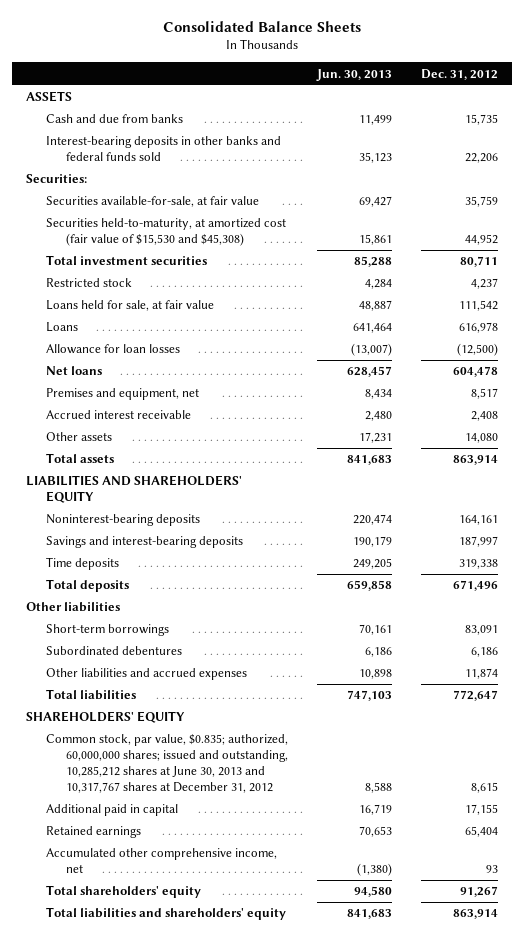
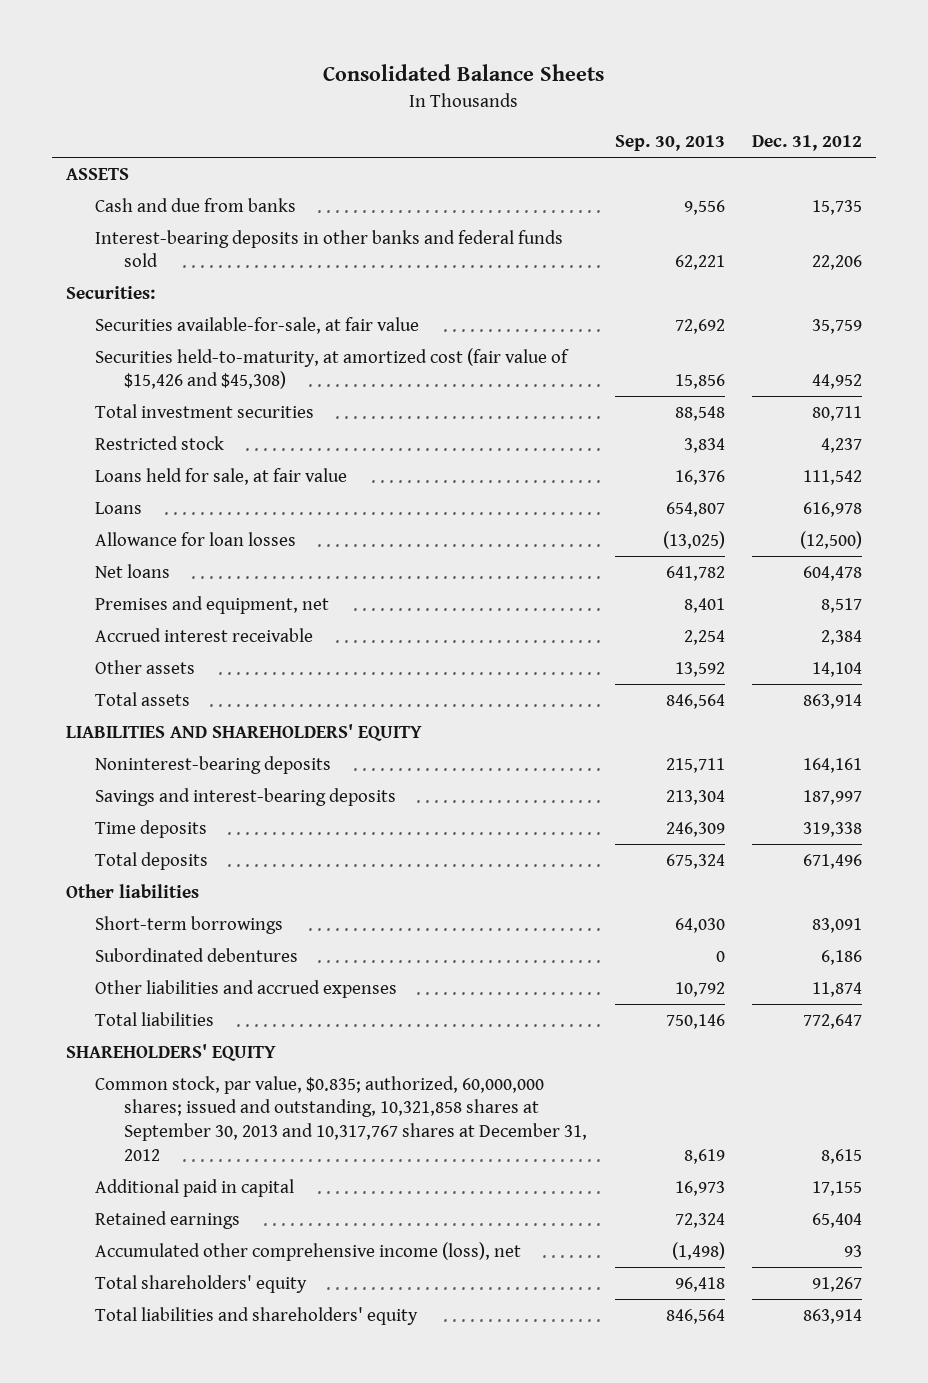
[315,68,392,81] Jun. 30, 2013 -> none
none -> [614,135,725,152] Sep. 30, 2013
[46,218,287,247] Securities held-to-maturity, at amortized cost (fair value of $15,530 and $45,308) -> [95,347,570,390] Securities held-to-maturity, at amortized cost (fair value of $15,426 and $45,308)
[470,411,498,422] 2,408 -> [821,629,863,645] 2,384
[464,433,498,444] 14,080 -> [812,661,863,677] 14,104
[46,734,289,794] Common stock, par value, $0.835; authorized, 60,000,000 shares; issued and outstanding, 10,285,212 shares at June 30, 2013 and 10,317,767 shares at December 31, 2012 -> [95,1075,588,1161] Common stock, par value, $0.835; authorized, 60,000,000 shares; issued and outstanding, 10,321,858 shares at September 30, 2013 and 10,317,767 shares at December 31, 2012
[46,848,278,874] Accumulated other comprehensive income, net -> [95,1241,522,1261] Accumulated other comprehensive income (loss), net

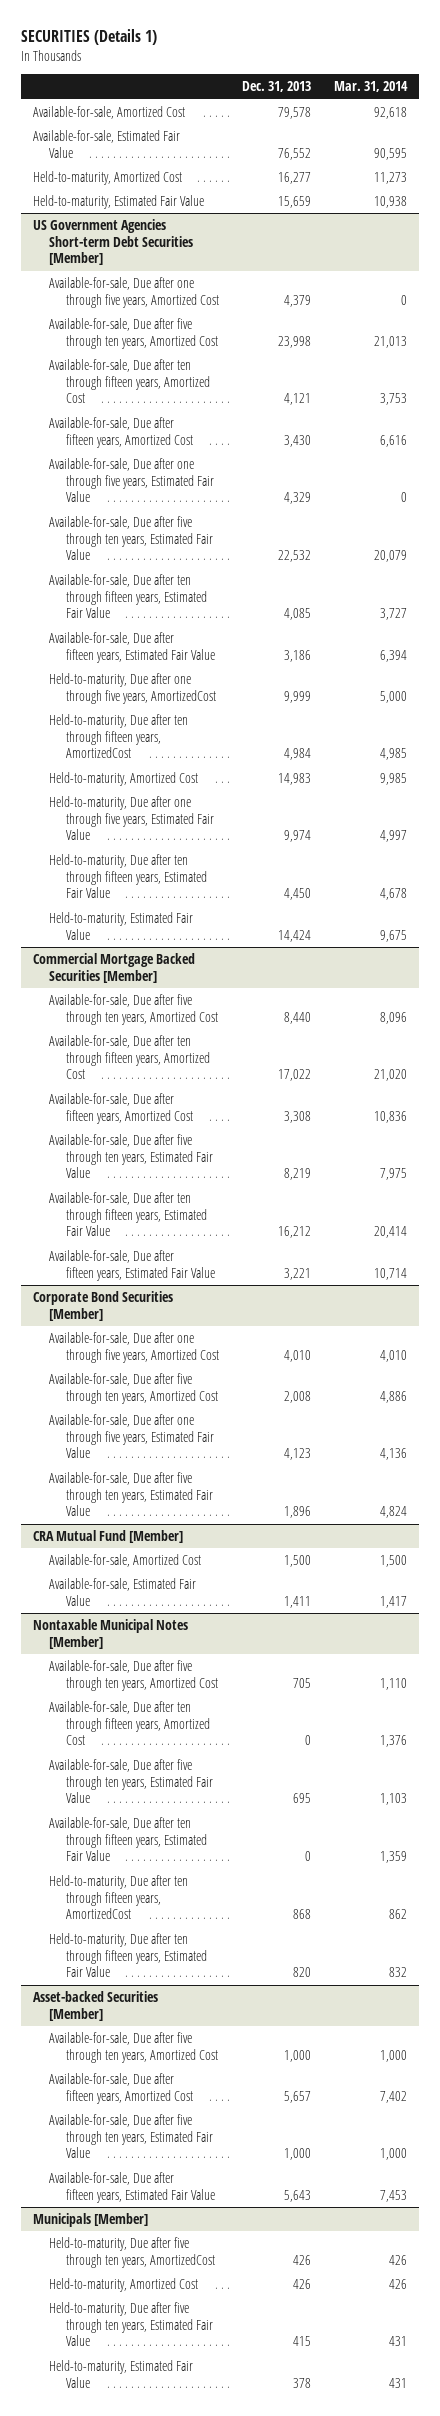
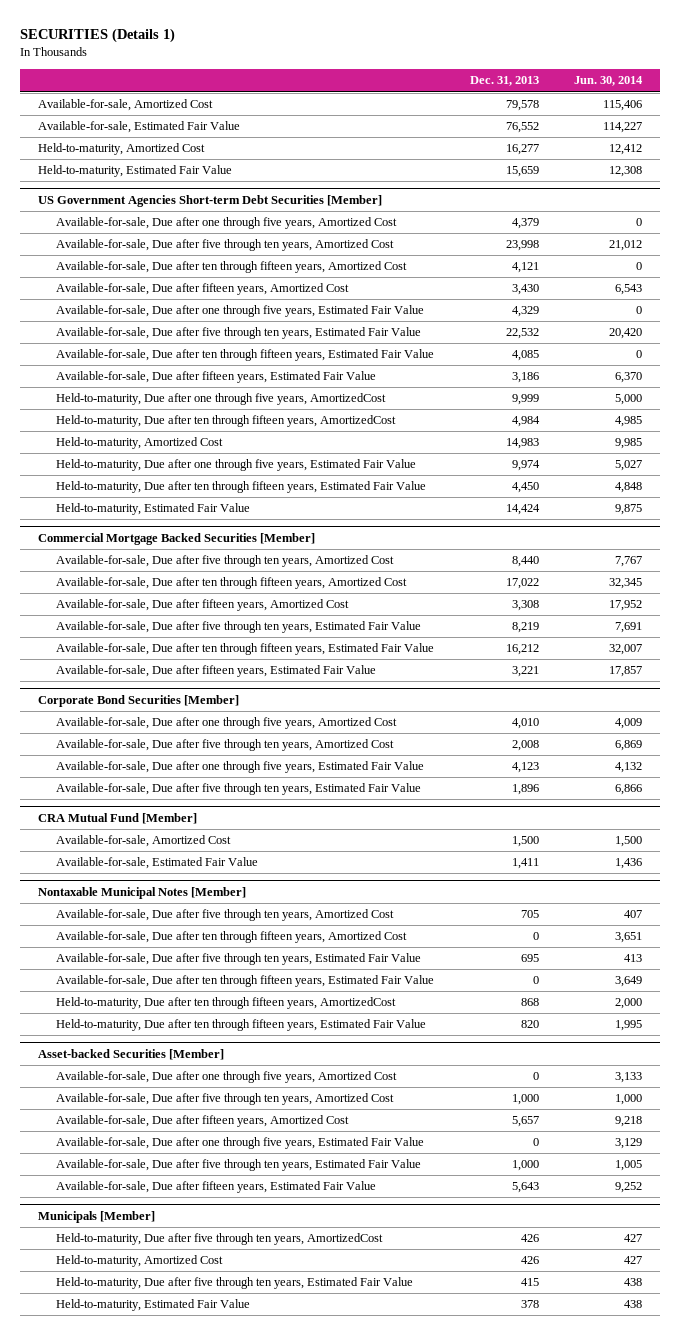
[334,81,409,93] Mar. 31, 2014 -> none
none -> [574,76,644,87] Jun. 30, 2014
none -> [56,1071,398,1084] Available-for-sale, Due after one through five years, Amortized Cost
none -> [56,1137,425,1150] Available-for-sale, Due after one through five years, Estimated Fair Value

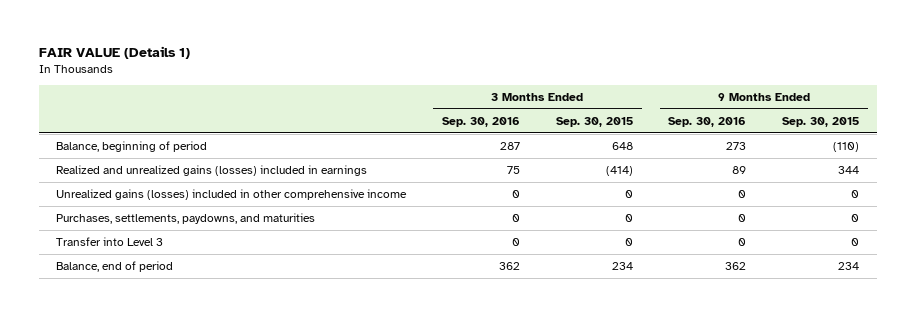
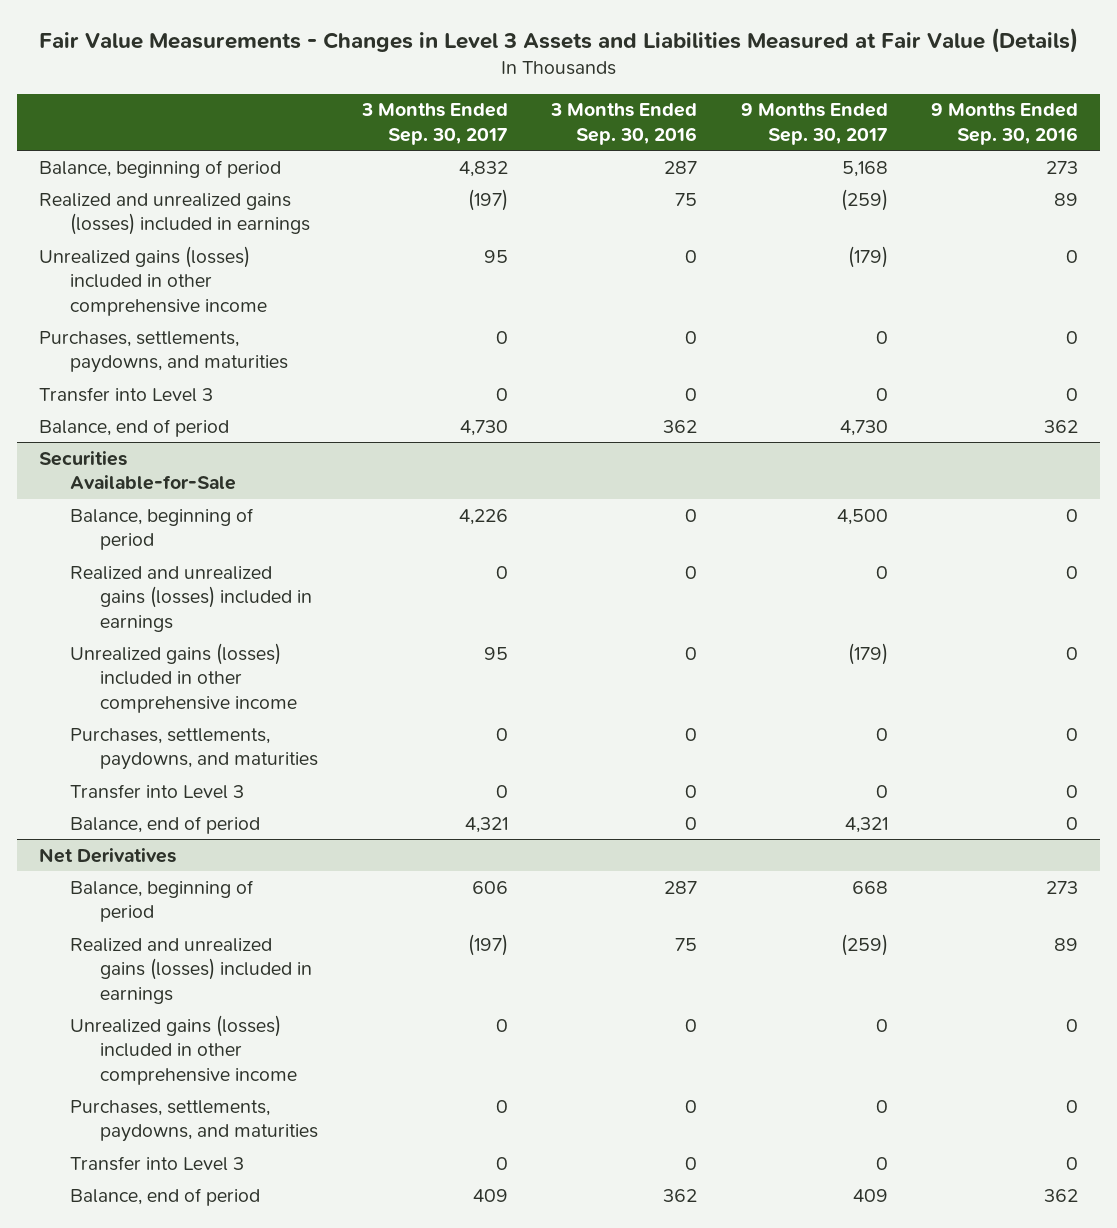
[38,46,190,60] FAIR VALUE (Details 1) -> [38,27,1078,53] Fair Value Measurements - Changes in Level 3 Assets and Liabilities Measured at Fair Value (Details)
[555,116,633,127] Sep. 30, 2015 -> none
[782,116,860,127] Sep. 30, 2015 -> none
none -> [360,103,508,145] 3 Months Ended Sep. 30, 2017
none -> [740,103,888,145] 9 Months Ended Sep. 30, 2017
none -> [39,450,236,491] Securities Available-for-Sale
none -> [69,507,254,551] Balance, beginning of period
none -> [69,565,313,632] Realized and unrealized gains (losses) included in earnings
none -> [69,642,298,713] Unrealized gains (losses) included in other comprehensive income
none -> [69,727,319,771] Purchases, settlements, paydowns, and maturities
none -> [69,783,244,799] Transfer into Level 3
none -> [69,815,260,834] Balance, end of period
none -> [39,847,177,863] Net Derivatives
none -> [69,879,254,923] Balance, beginning of period
none -> [69,937,313,1004] Realized and unrealized gains (losses) included in earnings
none -> [69,1014,298,1085] Unrealized gains (losses) included in other comprehensive income
none -> [69,1099,319,1143] Purchases, settlements, paydowns, and maturities
none -> [69,1155,244,1171] Transfer into Level 3
none -> [69,1187,260,1206] Balance, end of period

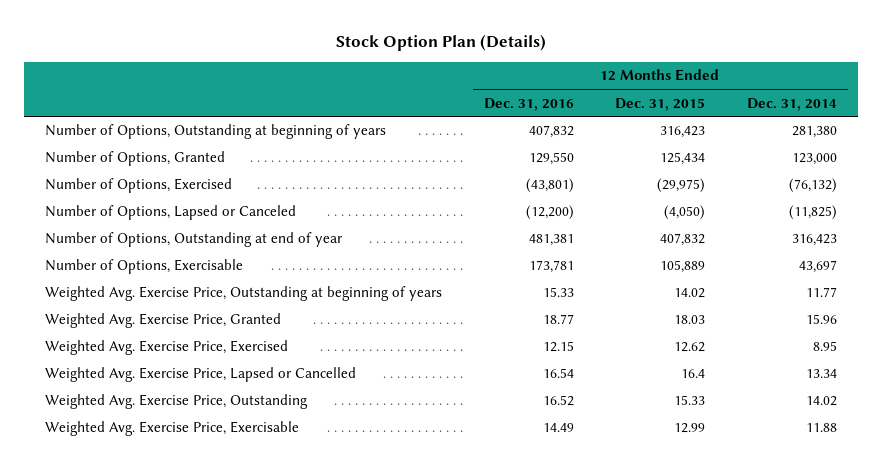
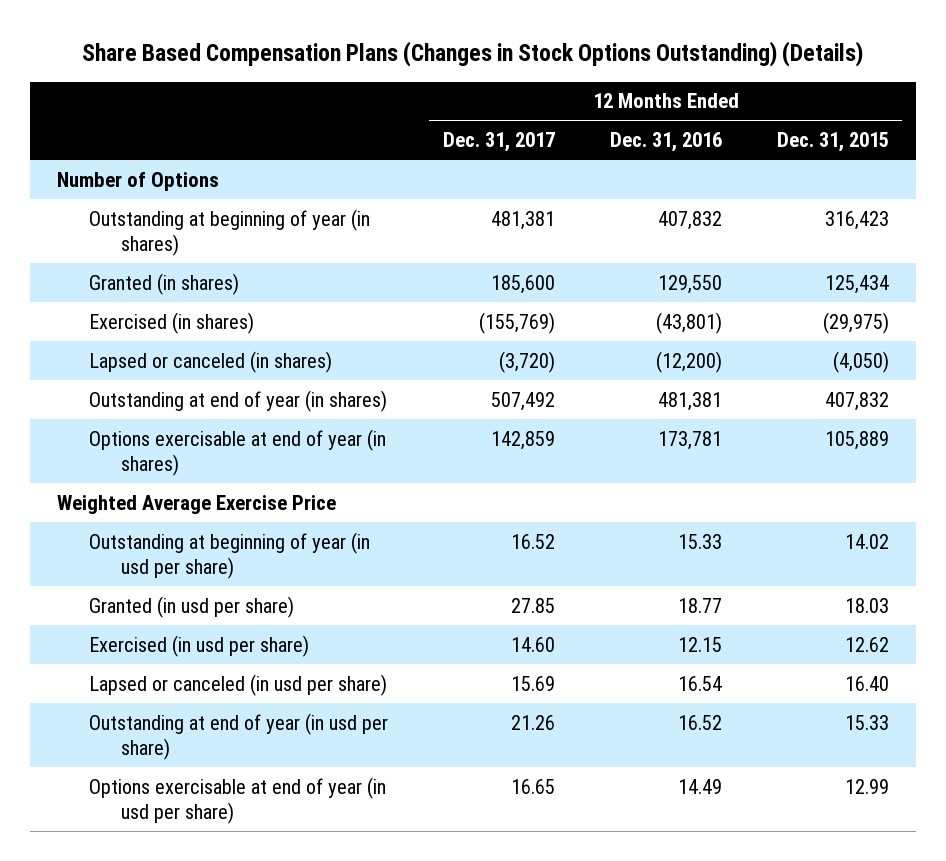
[336,34,547,52] Stock Option Plan (Details) -> [81,41,863,68] Share Based Compensation Plans (Changes in Stock Options Outstanding) (Details)
[747,97,838,111] Dec. 31, 2014 -> none
none -> [442,131,555,152] Dec. 31, 2017
[44,367,356,383] Weighted Avg. Exercise Price, Lapsed or Cancelled -> none
none -> [57,171,220,191] Number of Options
[44,124,386,140] Number of Options, Outstanding at beginning of years -> [89,208,371,256] Outstanding at beginning of year (in shares)
[44,151,225,167] Number of Options, Granted -> [89,272,240,295] Granted (in shares)
[44,178,232,194] Number of Options, Exercised -> [89,311,255,334] Exercised (in shares)
[44,205,296,221] Number of Options, Lapsed or Canceled -> [89,350,333,373] Lapsed or canceled (in shares)
[44,232,343,248] Number of Options, Outstanding at end of year -> [89,389,388,412] Outstanding at end of year (in shares)
[44,259,243,275] Number of Options, Exercisable -> [89,428,387,476] Options exercisable at end of year (in shares)
none -> [57,494,337,514] Weighted Average Exercise Price
[44,286,442,302] Weighted Avg. Exercise Price, Outstanding at beginning of years -> [89,531,371,579] Outstanding at beginning of year (in usd per share)
[44,313,281,329] Weighted Avg. Exercise Price, Granted -> [89,595,295,618] Granted (in usd per share)
[44,340,288,356] Weighted Avg. Exercise Price, Exercised -> [89,634,310,657] Exercised (in usd per share)
none -> [89,673,388,696] Lapsed or canceled (in usd per share)
[44,394,308,410] Weighted Avg. Exercise Price, Outstanding -> [89,712,389,760] Outstanding at end of year (in usd per share)
[44,421,299,437] Weighted Avg. Exercise Price, Exercisable -> [89,776,387,824] Options exercisable at end of year (in usd per share)

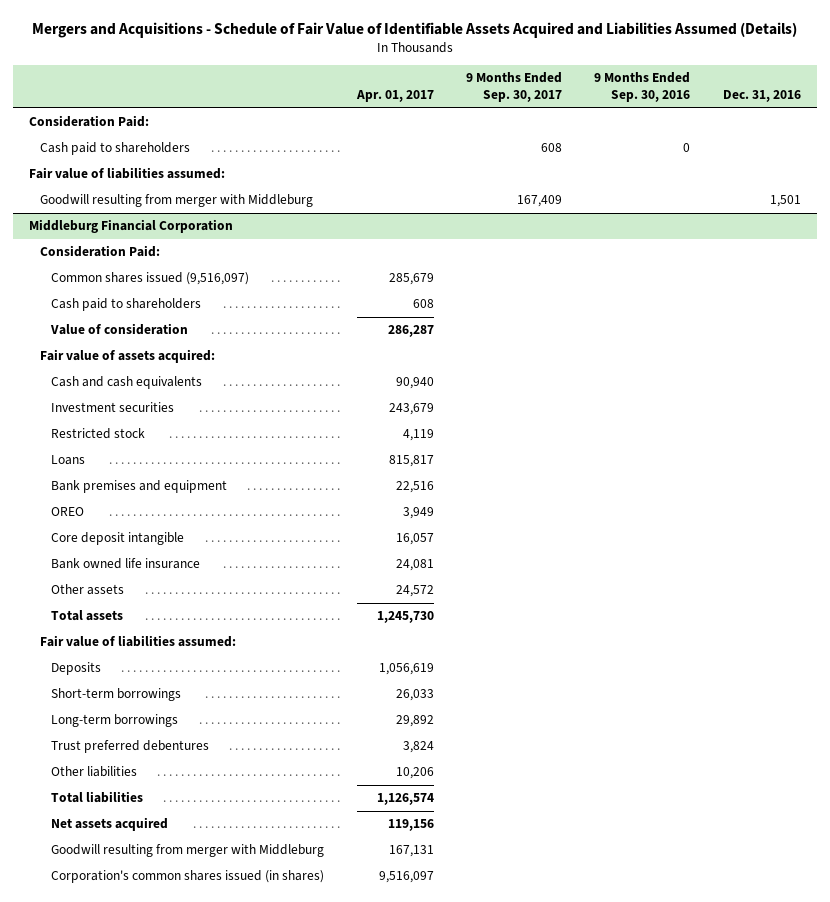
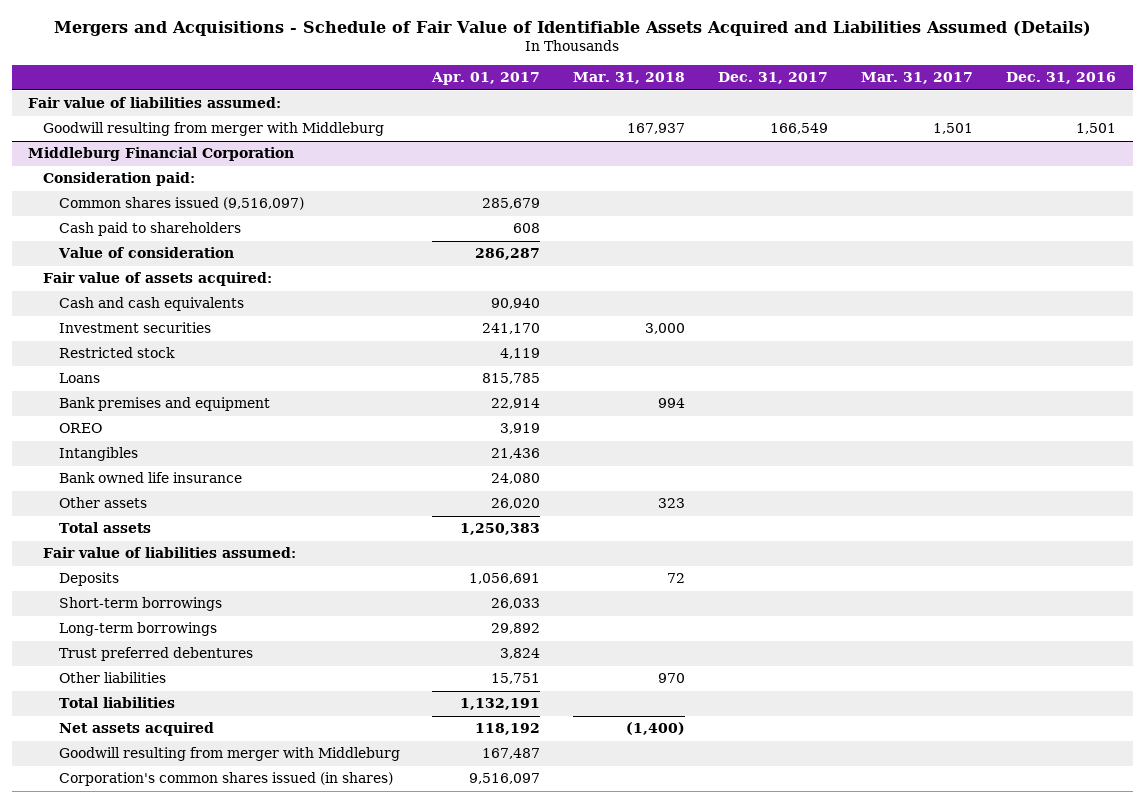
[465,72,562,103] 9 Months Ended Sep. 30, 2017 -> none
[594,72,691,103] 9 Months Ended Sep. 30, 2016 -> none
none -> [573,72,686,85] Mar. 31, 2018
none -> [718,72,829,85] Dec. 31, 2017
none -> [861,72,974,85] Mar. 31, 2017
[29,115,150,128] Consideration Paid: -> none
[40,142,191,156] Cash paid to shareholders -> none
[40,245,161,258] Consideration Paid: -> [43,172,196,187] Consideration paid:
[388,403,434,416] 243,679 -> [482,323,541,335] 241,170
[51,532,185,546] Core deposit intangible -> none
[388,455,434,468] 815,817 -> [482,373,541,385] 815,785
[395,481,434,494] 22,516 -> [491,398,541,410] 22,914
[402,507,434,520] 3,949 -> [500,423,541,435] 3,919
none -> [58,447,138,462] Intangibles
[395,559,434,572] 24,081 -> [491,473,541,485] 24,080
[395,585,434,598] 24,572 -> [491,498,541,510] 26,020
[376,611,434,624] 1,245,730 -> [460,523,541,536] 1,250,383
[378,663,434,676] 1,056,619 -> [469,573,541,585] 1,056,691
[395,767,434,780] 10,206 -> [491,673,541,685] 15,751
[376,793,434,806] 1,126,574 -> [460,698,541,711] 1,132,191
[387,819,434,832] 119,156 -> [475,723,541,736] 118,192
[388,845,434,858] 167,131 -> [482,748,541,760] 167,487

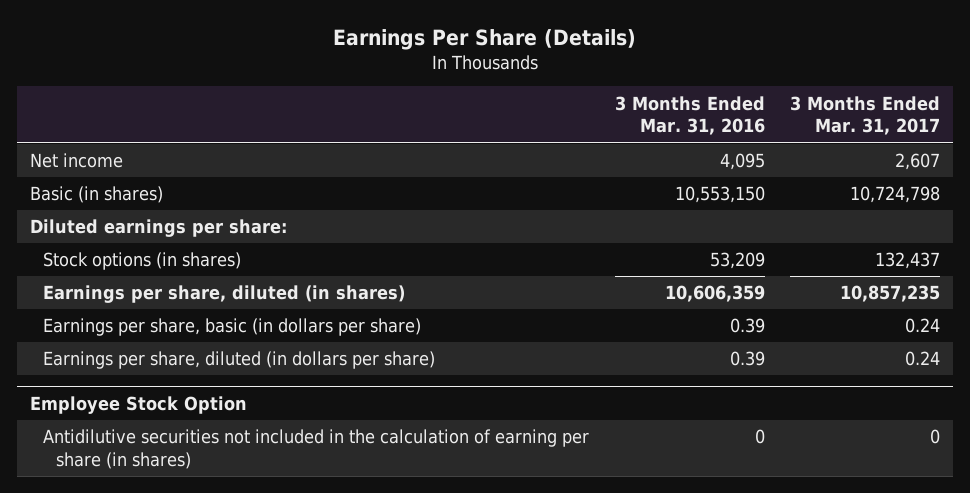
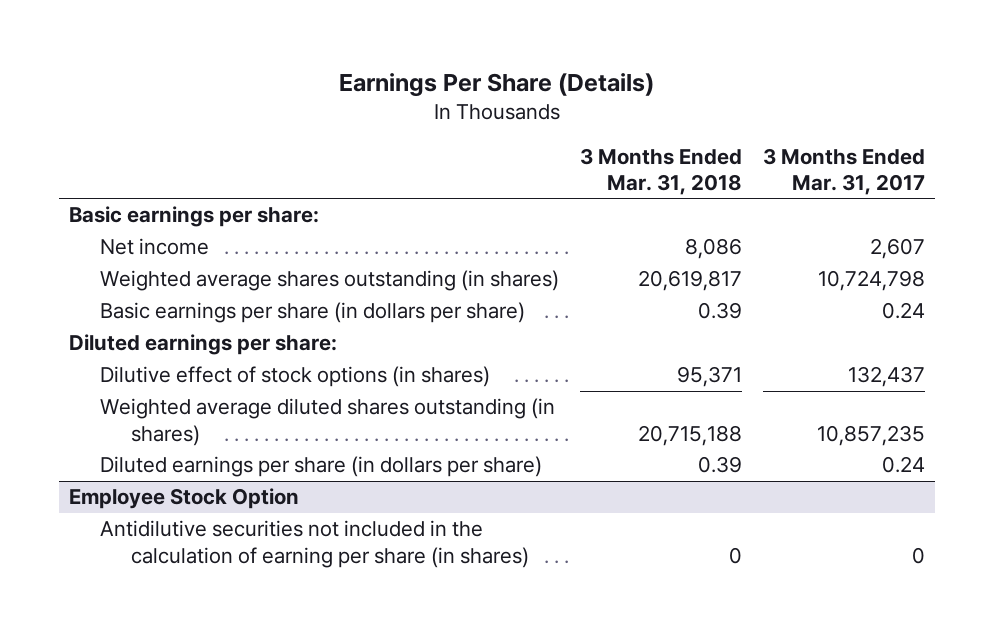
[614,95,765,136] 3 Months Ended Mar. 31, 2016 -> none
none -> [579,147,742,195] 3 Months Ended Mar. 31, 2018
none -> [69,206,320,228] Basic earnings per share:
[30,186,164,204] Basic (in shares) -> [99,270,559,292] Weighted average shares outstanding (in shares)
none -> [99,302,525,324] Basic earnings per share (in dollars per share)
[42,318,421,337] Earnings per share, basic (in dollars per share) -> none
[42,252,241,271] Stock options (in shares) -> [99,366,490,388] Dilutive effect of stock options (in shares)
[42,285,405,304] Earnings per share, diluted (in shares) -> [99,398,555,446] Weighted average diluted shares outstanding (in shares)
[42,351,435,370] Earnings per share, diluted (in dollars per share) -> [99,456,542,478] Diluted earnings per share (in dollars per share)

